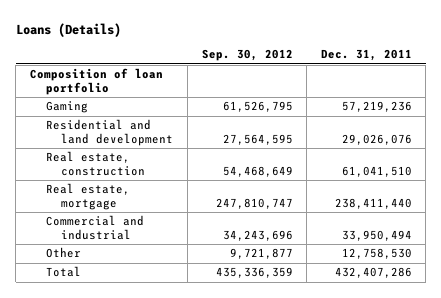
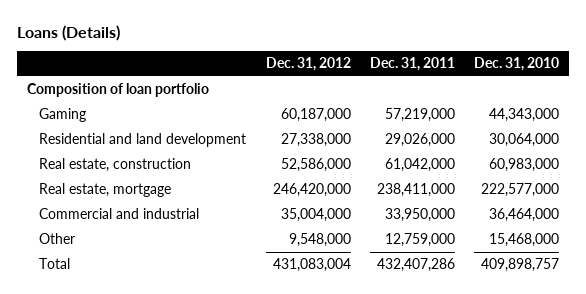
[201,49,293,62] Sep. 30, 2012 -> none
none -> [265,57,351,72] Dec. 31, 2012
none -> [474,57,560,72] Dec. 31, 2010
[341,101,412,113] 57,219,236 -> [384,108,455,123] 57,219,000
[341,133,412,145] 29,026,076 -> [384,133,455,148] 29,026,000
[341,165,412,177] 61,041,510 -> [384,158,455,173] 61,042,000
[334,197,412,209] 238,411,440 -> [376,183,455,198] 238,411,000
[341,229,412,241] 33,950,494 -> [384,208,455,223] 33,950,000
[341,248,412,260] 12,758,530 -> [384,233,455,248] 12,759,000

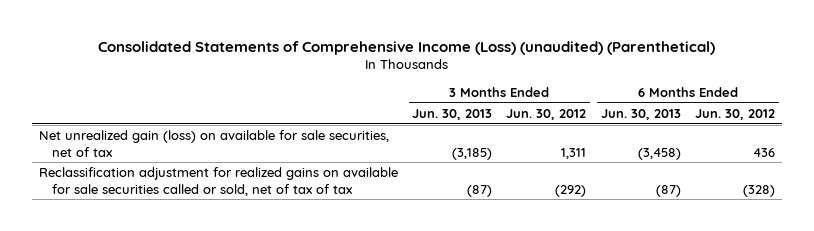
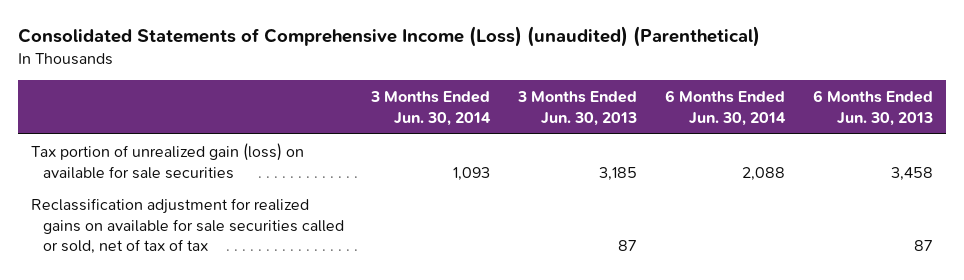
[506,108,587,120] Jun. 30, 2012 -> none
[695,108,776,120] Jun. 30, 2012 -> none
none -> [370,90,492,126] 3 Months Ended Jun. 30, 2014
none -> [664,89,786,126] 6 Months Ended Jun. 30, 2014
[38,129,389,157] Net unrealized gain (loss) on available for sale securities, net of tax -> [31,142,305,179] Tax portion of unrealized gain (loss) on available for sale securities
[452,147,493,160] (3,185) -> [599,166,638,181] 3,185
[637,147,681,160] (3,458) -> [890,166,933,181] 3,458
[467,184,493,197] (87) -> [618,240,638,252] 87
[655,184,681,197] (87) -> [913,240,933,252] 87

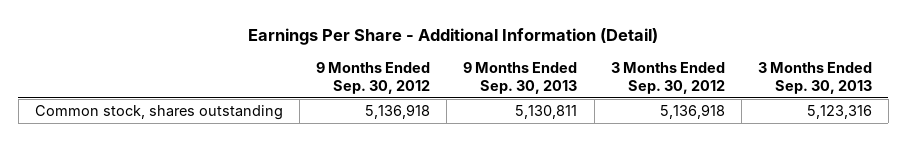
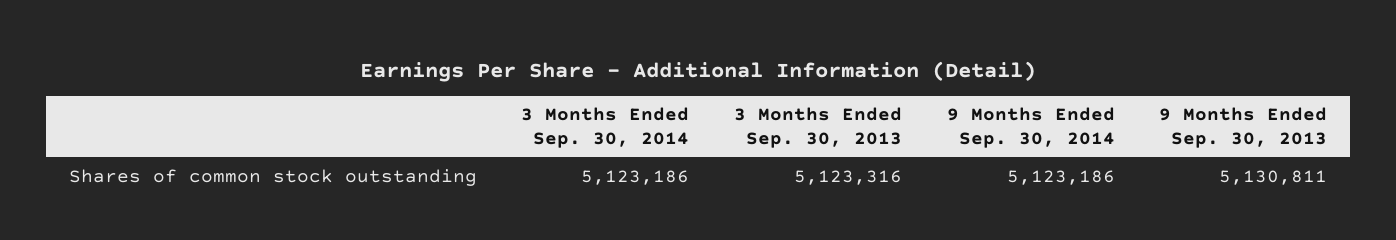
[316,61,431,95] 9 Months Ended Sep. 30, 2012 -> none
[610,61,725,95] 3 Months Ended Sep. 30, 2012 -> none
none -> [521,106,690,149] 3 Months Ended Sep. 30, 2014
none -> [946,106,1115,149] 9 Months Ended Sep. 30, 2014
[35,105,284,121] Common stock, shares outstanding -> [68,168,477,186] Shares of common stock outstanding

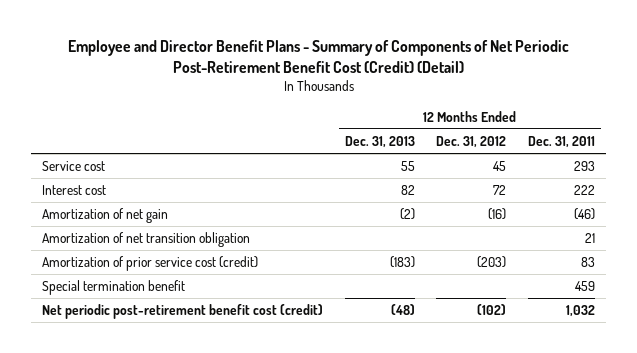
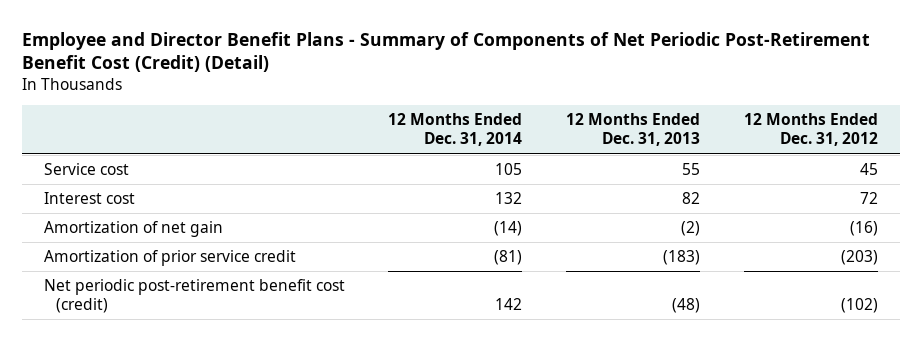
[528,136,596,149] Dec. 31, 2011 -> none
none -> [388,113,523,147] 12 Months Ended Dec. 31, 2014
[41,232,250,248] Amortization of net transition obligation -> none
[41,280,185,296] Special termination benefit -> none
[41,256,258,272] Amortization of prior service cost (credit) -> [43,250,296,267] Amortization of prior service credit

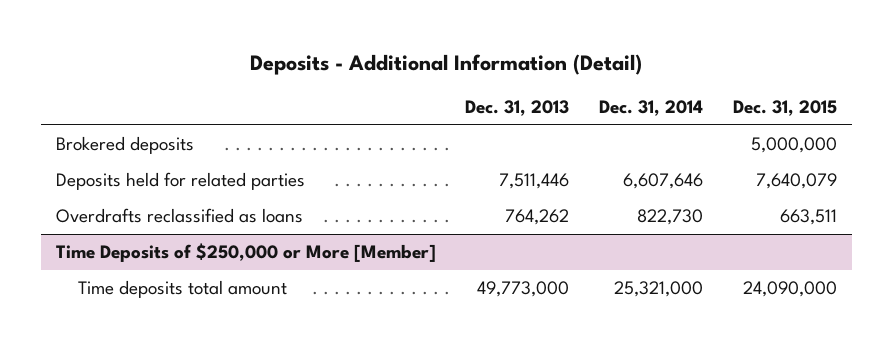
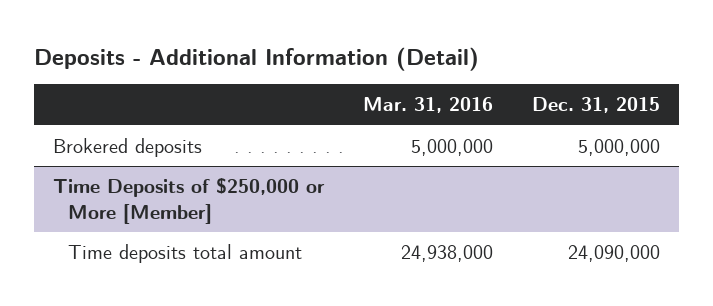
[465,100,570,117] Dec. 31, 2013 -> none
[599,100,704,117] Dec. 31, 2014 -> none
none -> [362,97,493,114] Mar. 31, 2016
[55,172,305,191] Deposits held for related parties -> none
[55,208,303,224] Overdrafts reclassified as loans -> none

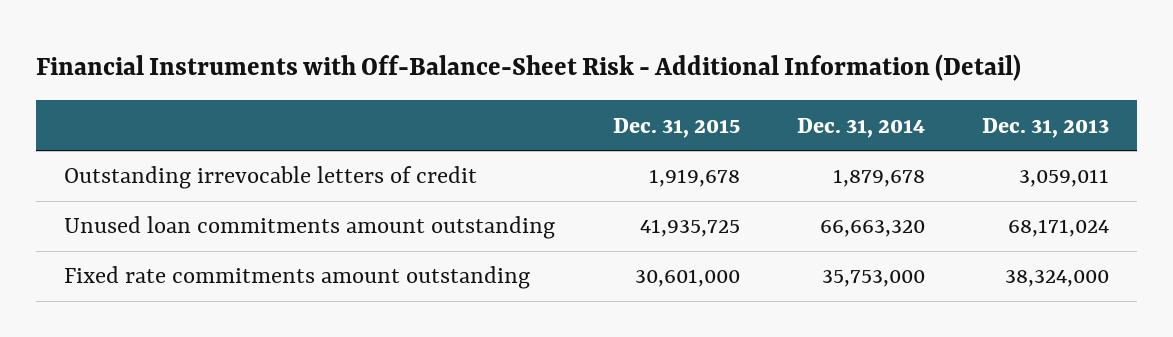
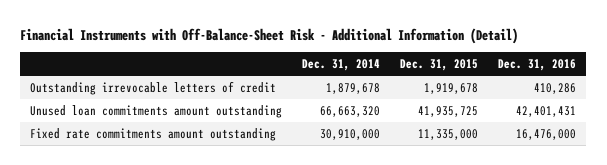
[981,117,1109,138] Dec. 31, 2013 -> none
none -> [498,59,577,72] Dec. 31, 2016
[634,269,740,288] 30,601,000 -> [418,129,479,141] 11,335,000
[821,270,925,288] 35,753,000 -> [320,129,381,141] 30,910,000

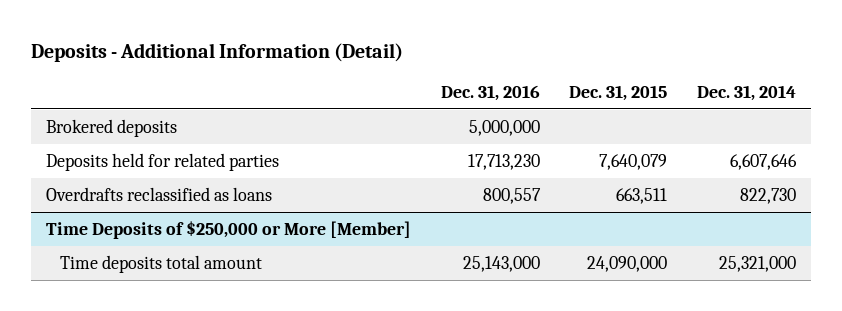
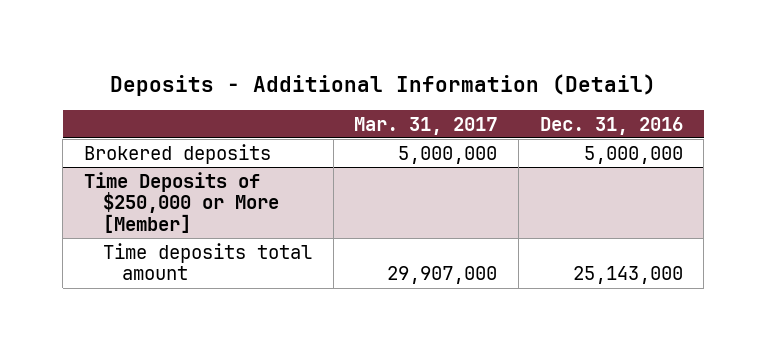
[569,85,668,102] Dec. 31, 2015 -> none
[697,85,797,102] Dec. 31, 2014 -> none
none -> [354,116,498,135] Mar. 31, 2017
[46,152,280,171] Deposits held for related parties -> none
[46,186,273,201] Overdrafts reclassified as loans -> none

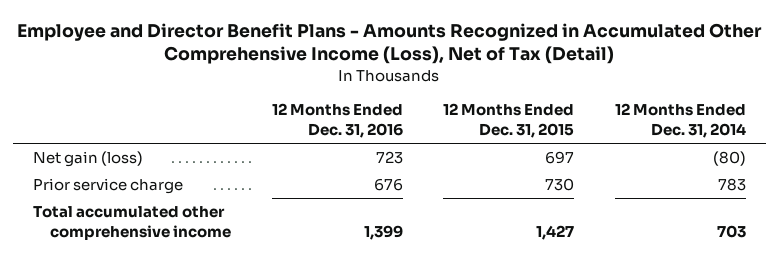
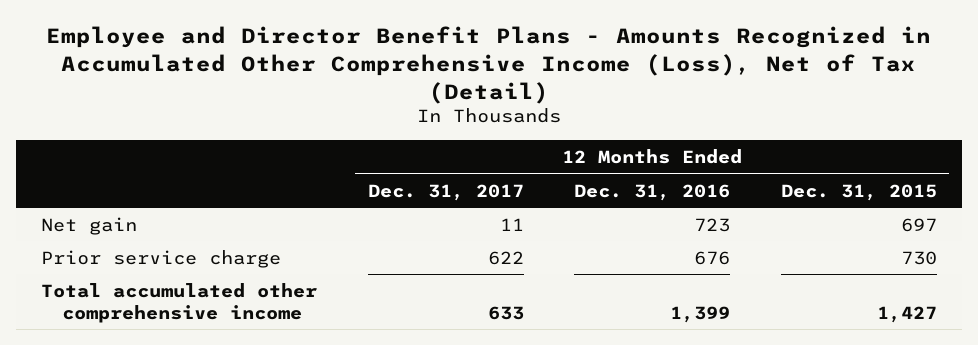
[614,103,746,138] 12 Months Ended Dec. 31, 2014 -> none
none -> [367,183,524,201] Dec. 31, 2017
[33,151,144,168] Net gain (loss) -> [41,216,138,235] Net gain

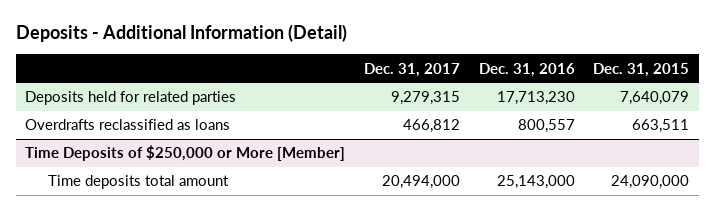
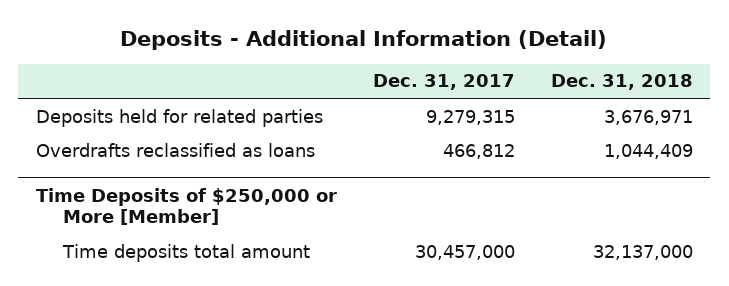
[478,62,575,77] Dec. 31, 2016 -> none
[593,62,690,77] Dec. 31, 2015 -> none
none -> [550,74,693,91] Dec. 31, 2018
[381,175,460,190] 20,494,000 -> [414,244,515,260] 30,457,000

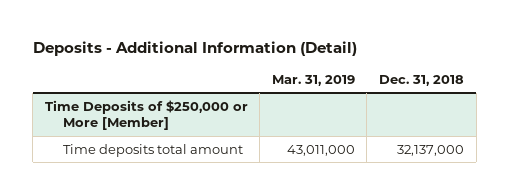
[372,74,515,91] Dec. 31, 2017 -> none
none -> [271,74,355,86] Mar. 31, 2019
[35,108,323,127] Deposits held for related parties -> none
[35,142,315,157] Overdrafts reclassified as loans -> none

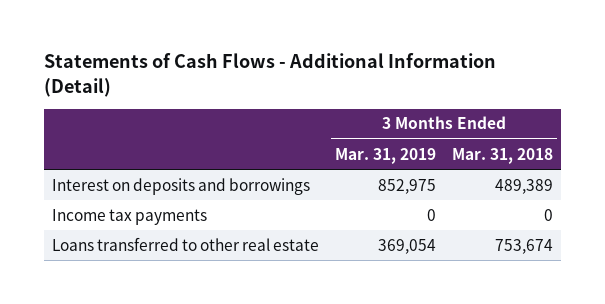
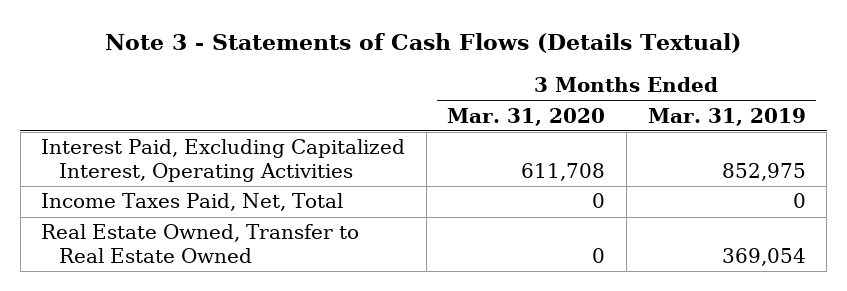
[44,53,497,97] Statements of Cash Flows - Additional Information (Detail) -> [105,33,742,54] Note 3 - Statements of Cash Flows (Details Textual)
[452,147,554,164] Mar. 31, 2018 -> none
none -> [447,107,606,126] Mar. 31, 2020
[52,177,311,195] Interest on deposits and borrowings -> [41,139,406,182] Interest Paid, Excluding Capitalized Interest, Operating Activities
[52,208,208,225] Income tax payments -> [41,193,344,212] Income Taxes Paid, Net, Total
[52,236,320,251] Loans transferred to other real estate -> [41,224,360,263] Real Estate Owned, Transfer to Real Estate Owned

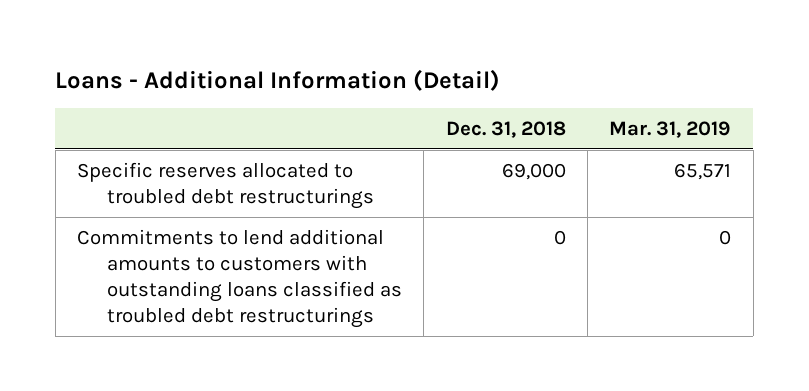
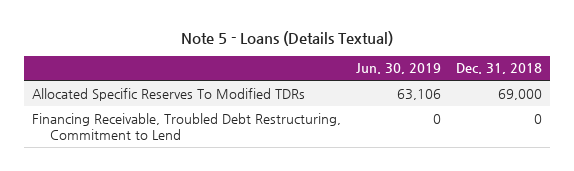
[55,68,501,91] Loans - Additional Information (Detail) -> [180,31,393,47] Note 5 - Loans (Details Textual)
[609,121,732,139] Mar. 31, 2019 -> none
none -> [355,63,441,75] Jun. 30, 2019
[77,161,375,209] Specific reserves allocated to troubled debt restructurings -> [31,87,305,101] Allocated Specific Reserves To Modified TDRs
[77,228,403,329] Commitments to lend additional amounts to customers with outstanding loans classified as troubled debt restructurings -> [31,112,341,140] Financing Receivable, Troubled Debt Restructuring, Commitment to Lend

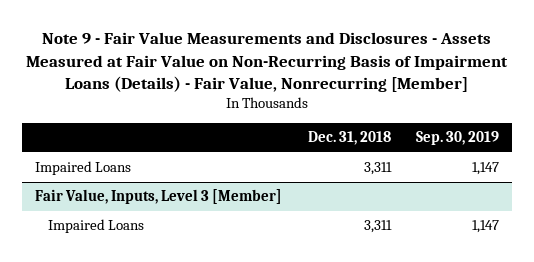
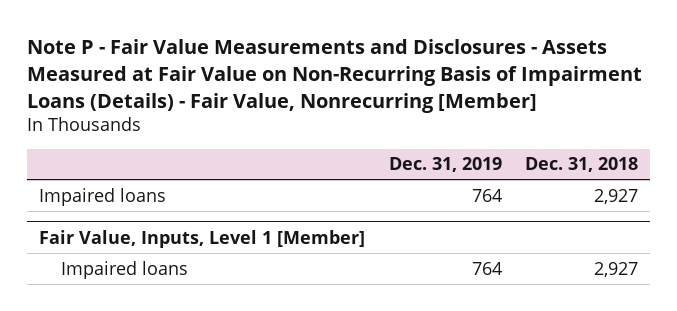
[26,32,509,92] Note 9 - Fair Value Measurements and Disclosures - Assets Measured at Fair Value on Non-Recurring Basis of Impairment Loans (Details) - Fair Value, Nonrecurring [Member] -> [26,38,642,113] Note P - Fair Value Measurements and Disclosures - Assets Measured at Fair Value on Non-Recurring Basis of Impairment Loans (Details) - Fair Value, Nonrecurring [Member]
[416,130,500,145] Sep. 30, 2019 -> none
none -> [388,157,502,173] Dec. 31, 2019
[35,161,132,176] Impaired Loans -> [38,187,166,206] Impaired loans
[363,162,392,176] 3,311 -> [594,188,639,204] 2,927
[35,189,283,205] Fair Value, Inputs, Level 3 [Member] -> [38,229,365,248] Fair Value, Inputs, Level 1 [Member]
[48,219,145,234] Impaired Loans -> [61,260,189,279] Impaired loans
[363,220,392,234] 3,311 -> [594,261,639,277] 2,927

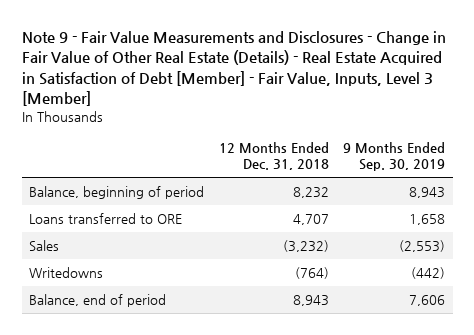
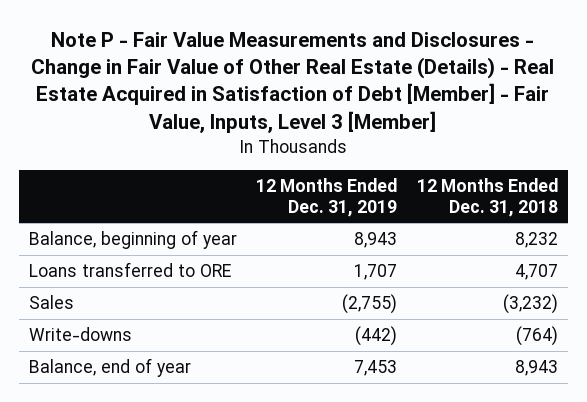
[21,30,446,107] Note 9 - Fair Value Measurements and Disclosures - Change in Fair Value of Other Real Estate (Details) - Real Estate Acquired in Satisfaction of Debt [Member] - Fair Value, Inputs, Level 3 [Member] -> [31,31,555,133] Note P - Fair Value Measurements and Disclosures - Change in Fair Value of Other Real Estate (Details) - Real Estate Acquired in Satisfaction of Debt [Member] - Fair Value, Inputs, Level 3 [Member]
[343,142,446,172] 9 Months Ended Sep. 30, 2019 -> none
none -> [256,178,398,217] 12 Months Ended Dec. 31, 2019
[28,185,204,199] Balance, beginning of period -> [29,230,238,250] Balance, beginning of year
[28,266,103,278] Writedowns -> [29,327,133,342] Write-downs
[28,293,166,307] Balance, end of period -> [29,358,192,378] Balance, end of year

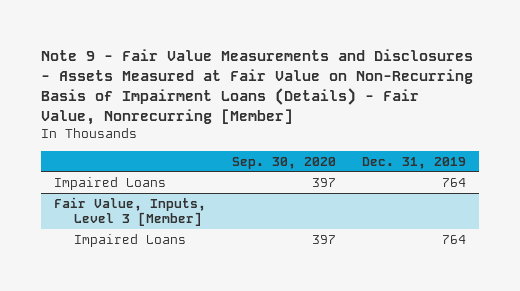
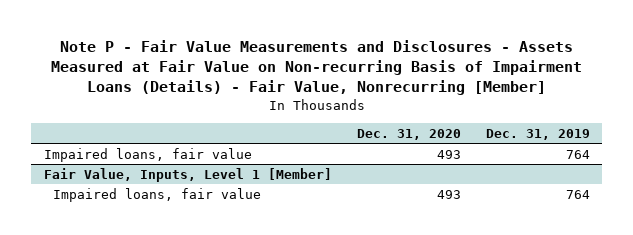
[41,49,474,125] Note 9 - Fair Value Measurements and Disclosures - Assets Measured at Fair Value on Non-Recurring Basis of Impairment Loans (Details) - Fair Value, Nonrecurring [Member] -> [50,39,582,96] Note P - Fair Value Measurements and Disclosures - Assets Measured at Fair Value on Non-recurring Basis of Impairment Loans (Details) - Fair Value, Nonrecurring [Member]
[232,156,337,169] Sep. 30, 2020 -> none
none -> [356,129,461,141] Dec. 31, 2020
[54,176,167,190] Impaired Loans -> [43,147,252,162] Impaired loans, fair value
[54,196,207,226] Fair Value, Inputs, Level 3 [Member] -> [43,167,332,182] Fair Value, Inputs, Level 1 [Member]
[74,233,187,247] Impaired Loans -> [53,187,262,202] Impaired loans, fair value

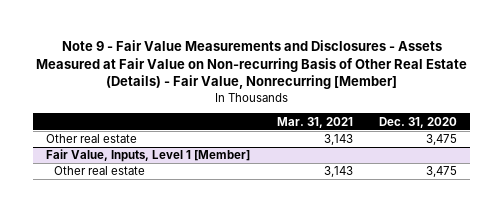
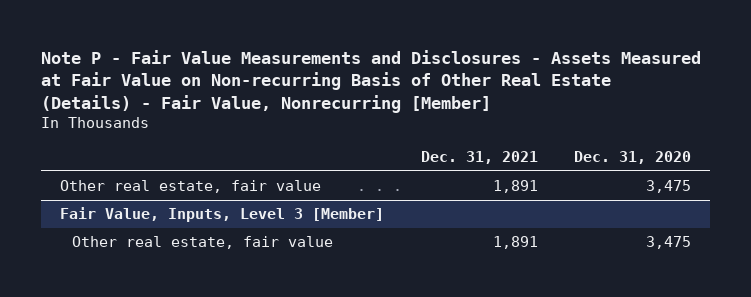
[35,39,467,90] Note 9 - Fair Value Measurements and Disclosures - Assets Measured at Fair Value on Non-recurring Basis of Other Real Estate (Details) - Fair Value, Nonrecurring [Member] -> [41,49,702,113] Note P - Fair Value Measurements and Disclosures - Assets Measured at Fair Value on Non-recurring Basis of Other Real Estate (Details) - Fair Value, Nonrecurring [Member]
[276,116,353,128] Mar. 31, 2021 -> none
none -> [420,150,538,164] Dec. 31, 2021
[46,134,138,144] Other real estate -> [59,180,321,194] Other real estate, fair value
[46,149,251,163] Fair Value, Inputs, Level 1 [Member] -> [59,207,384,223] Fair Value, Inputs, Level 3 [Member]
[54,166,146,176] Other real estate -> [72,236,334,250] Other real estate, fair value

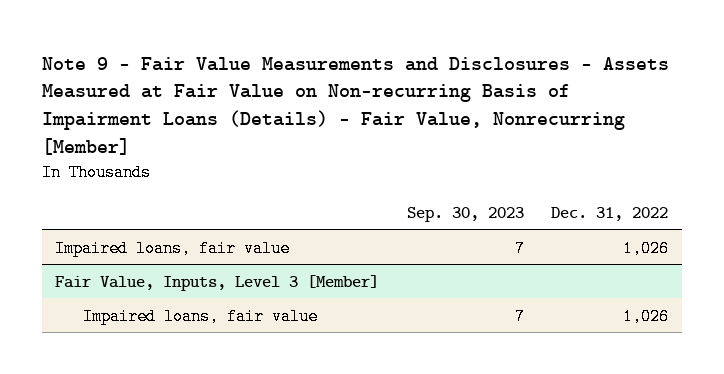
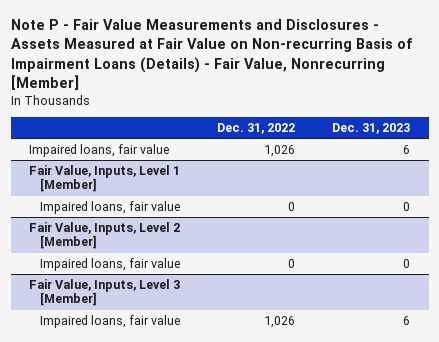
[41,56,669,156] Note 9 - Fair Value Measurements and Disclosures - Assets Measured at Fair Value on Non-recurring Basis of Impairment Loans (Details) - Fair Value, Nonrecurring [Member] -> [10,18,413,90] Note P - Fair Value Measurements and Disclosures - Assets Measured at Fair Value on Non-recurring Basis of Impairment Loans (Details) - Fair Value, Nonrecurring [Member]
[406,206,524,222] Sep. 30, 2023 -> none
none -> [332,123,411,135] Dec. 31, 2023
none -> [29,164,181,193] Fair Value, Inputs, Level 1 [Member]
none -> [39,200,180,214] Impaired loans, fair value
none -> [29,221,181,250] Fair Value, Inputs, Level 2 [Member]
none -> [39,257,180,271] Impaired loans, fair value

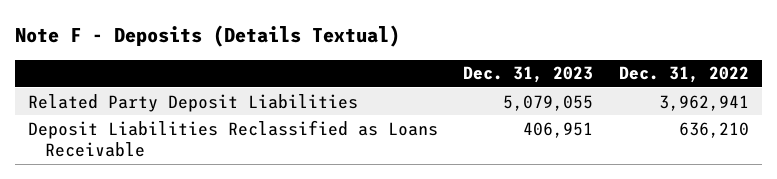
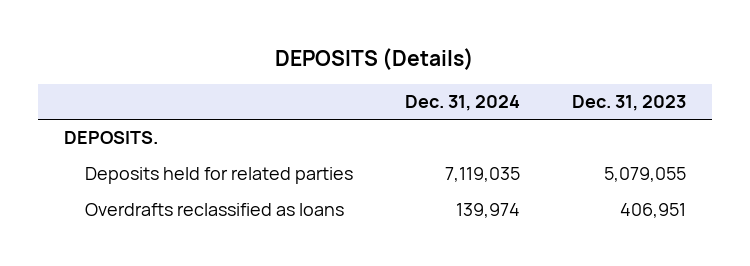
[14,25,400,48] Note F - Deposits (Details Textual) -> [274,47,474,70] DEPOSITS (Details)
[618,66,749,84] Dec. 31, 2022 -> none
none -> [405,95,521,112] Dec. 31, 2024
none -> [63,131,158,145] DEPOSITS.
[27,93,358,112] Related Party Deposit Liabilities -> [85,167,354,185] Deposits held for related parties
[27,119,438,158] Deposit Liabilities Reclassified as Loans Receivable -> [85,203,345,217] Overdrafts reclassified as loans

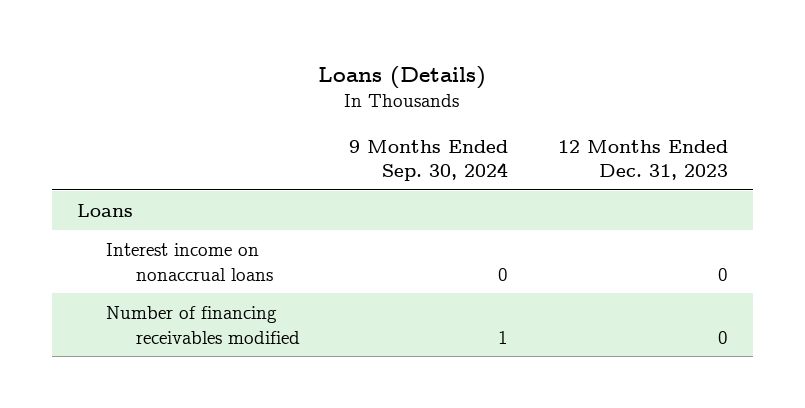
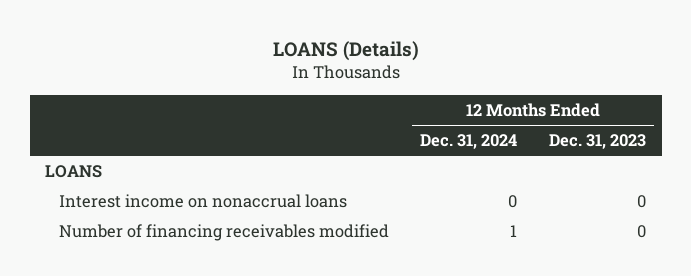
[318,65,487,89] Loans (Details) -> [272,40,419,61] LOANS (Details)
[349,139,509,182] 9 Months Ended Sep. 30, 2024 -> none
none -> [420,134,518,150] Dec. 31, 2024
[76,204,133,218] Loans -> [45,165,103,179] LOANS

